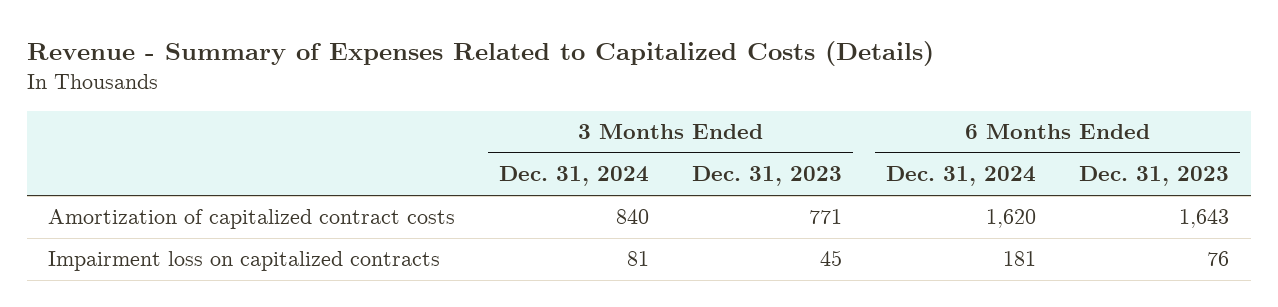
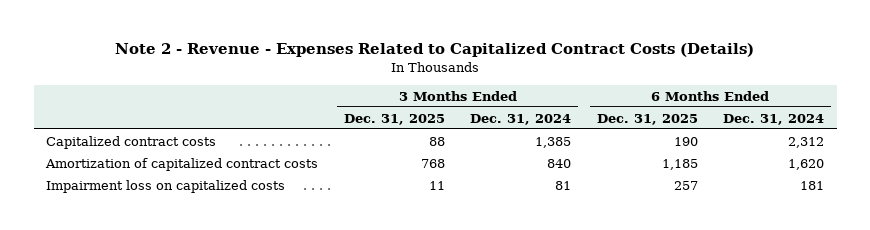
[26,41,934,67] Revenue - Summary of Expenses Related to Capitalized Costs (Details) -> [115,43,755,58] Note 2 - Revenue - Expenses Related to Capitalized Contract Costs (Details)
[692,166,843,187] Dec. 31, 2023 -> none
[1079,166,1230,187] Dec. 31, 2023 -> none
none -> [343,113,445,125] Dec. 31, 2025
none -> [596,113,698,125] Dec. 31, 2025
none -> [46,135,217,149] Capitalized contract costs
[48,251,441,272] Impairment loss on capitalized contracts -> [46,179,286,193] Impairment loss on capitalized costs

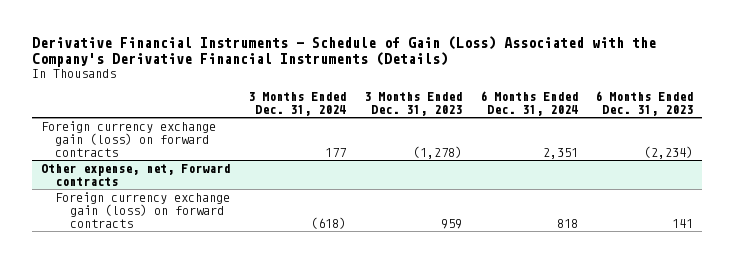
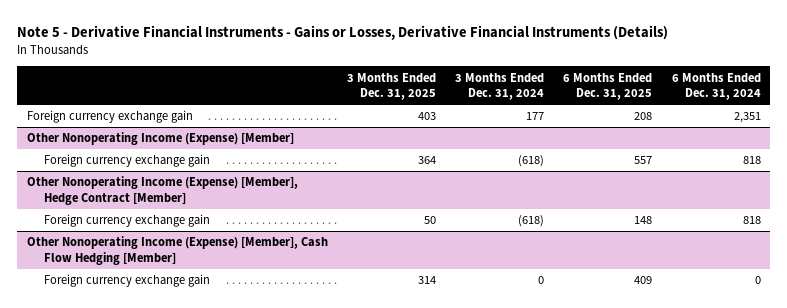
[31,35,656,67] Derivative Financial Instruments - Schedule of Gain (Loss) Associated with the Company's Derivative Financial Instruments (Details) -> [17,24,669,40] Note 5 - Derivative Financial Instruments - Gains or Losses, Derivative Financial Instruments (Details)
[363,91,462,116] 3 Months Ended Dec. 31, 2023 -> none
[595,90,694,116] 6 Months Ended Dec. 31, 2023 -> none
none -> [346,72,436,101] 3 Months Ended Dec. 31, 2025
none -> [563,72,653,101] 6 Months Ended Dec. 31, 2025
[40,163,230,186] Other expense, net, Forward contracts -> none
[40,120,216,158] Foreign currency exchange gain (loss) on forward contracts -> [26,110,193,124] Foreign currency exchange gain
none -> [26,132,294,146] Other Nonoperating Income (Expense) [Member]
[55,191,231,229] Foreign currency exchange gain (loss) on forward contracts -> [44,154,211,168] Foreign currency exchange gain
none -> [26,176,298,205] Other Nonoperating Income (Expense) [Member], Hedge Contract [Member]
none -> [44,214,211,228] Foreign currency exchange gain
none -> [26,236,328,265] Other Nonoperating Income (Expense) [Member], Cash Flow Hedging [Member]
none -> [44,274,211,288] Foreign currency exchange gain

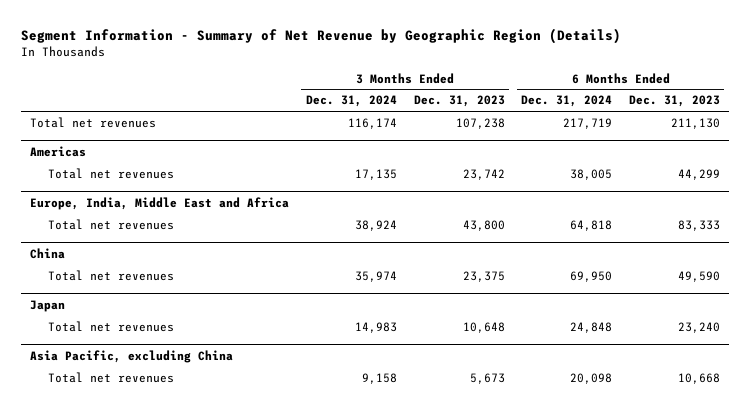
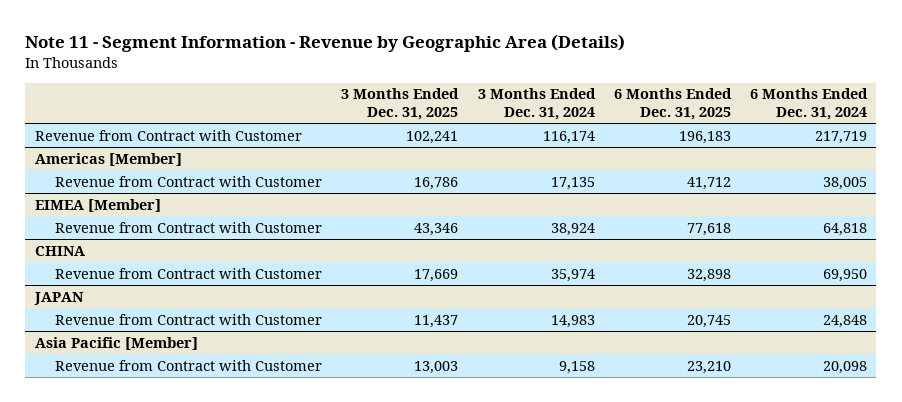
[21,27,622,44] Segment Information - Summary of Net Revenue by Geographic Region (Details) -> [25,34,626,53] Note 11 - Segment Information - Revenue by Geographic Area (Details)
[413,95,505,108] Dec. 31, 2023 -> none
[629,95,721,108] Dec. 31, 2023 -> none
none -> [341,88,460,121] 3 Months Ended Dec. 31, 2025
none -> [613,88,732,121] 6 Months Ended Dec. 31, 2025
[29,196,289,210] Europe, India, Middle East and Africa -> none
[29,349,233,363] Asia Pacific, excluding China -> none
[29,117,156,129] Total net revenues -> [34,129,302,141] Revenue from Contract with Customer
[29,145,86,157] Americas -> [34,152,182,166] Americas [Member]
[47,168,174,180] Total net revenues -> [55,175,323,187] Revenue from Contract with Customer
none -> [34,198,161,212] EIMEA [Member]
[47,219,174,231] Total net revenues -> [55,221,323,233] Revenue from Contract with Customer
[29,247,65,259] China -> [34,245,85,256] CHINA
[47,270,174,282] Total net revenues -> [55,267,323,279] Revenue from Contract with Customer
[29,299,65,312] Japan -> [33,291,84,305] JAPAN
[47,321,174,333] Total net revenues -> [55,313,323,325] Revenue from Contract with Customer
none -> [34,336,198,350] Asia Pacific [Member]
[47,372,174,384] Total net revenues -> [55,359,323,371] Revenue from Contract with Customer

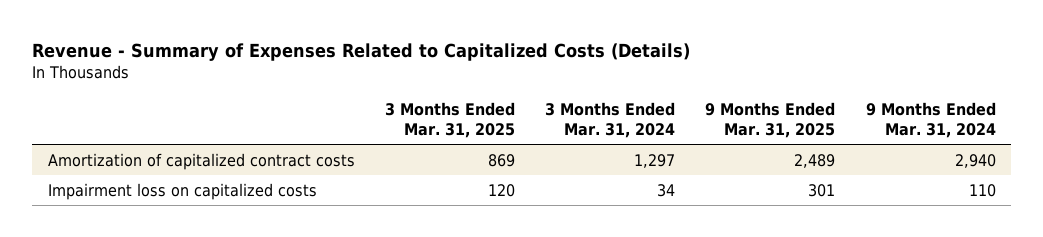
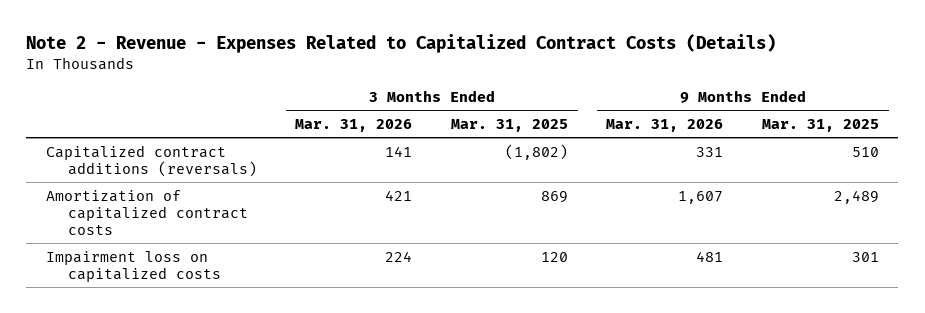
[32,42,691,61] Revenue - Summary of Expenses Related to Capitalized Costs (Details) -> [26,34,777,54] Note 2 - Revenue - Expenses Related to Capitalized Contract Costs (Details)
[545,101,676,139] 3 Months Ended Mar. 31, 2024 -> none
[865,101,996,139] 9 Months Ended Mar. 31, 2024 -> none
none -> [295,118,413,132] Mar. 31, 2026
none -> [606,118,724,132] Mar. 31, 2026
none -> [45,144,257,177] Capitalized contract additions (reversals)

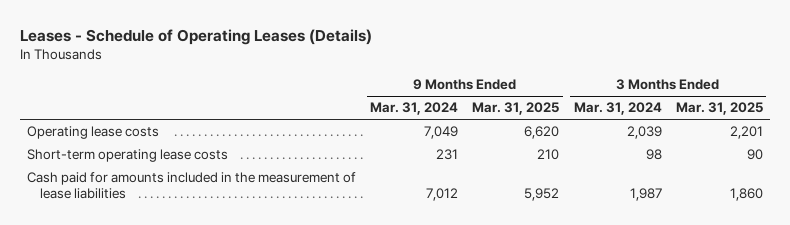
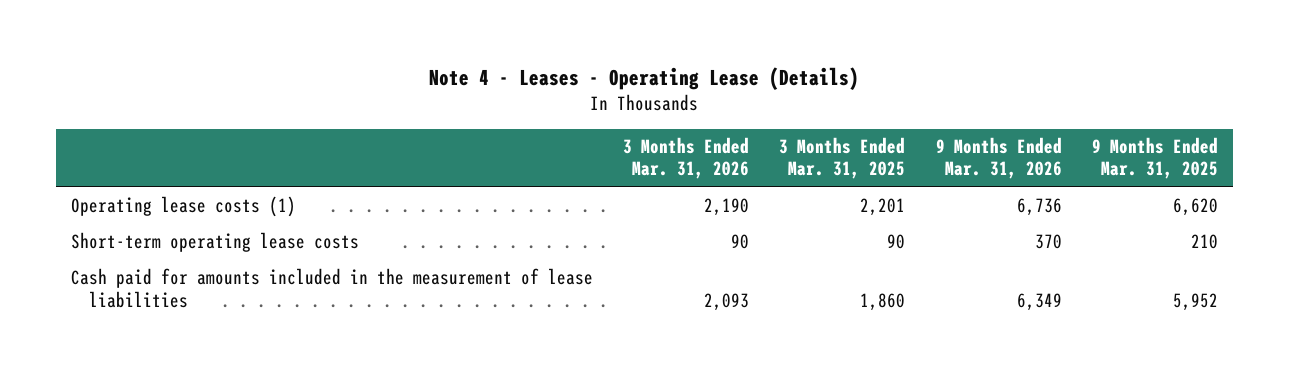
[19,28,372,45] Leases - Schedule of Operating Leases (Details) -> [429,66,860,90] Note 4 - Leases - Operating Lease (Details)
[370,102,459,116] Mar. 31, 2024 -> none
[573,102,662,116] Mar. 31, 2024 -> none
none -> [623,137,750,180] 3 Months Ended Mar. 31, 2026
none -> [935,137,1062,180] 9 Months Ended Mar. 31, 2026
[26,126,159,140] Operating lease costs -> [70,196,296,218] Operating lease costs (1)

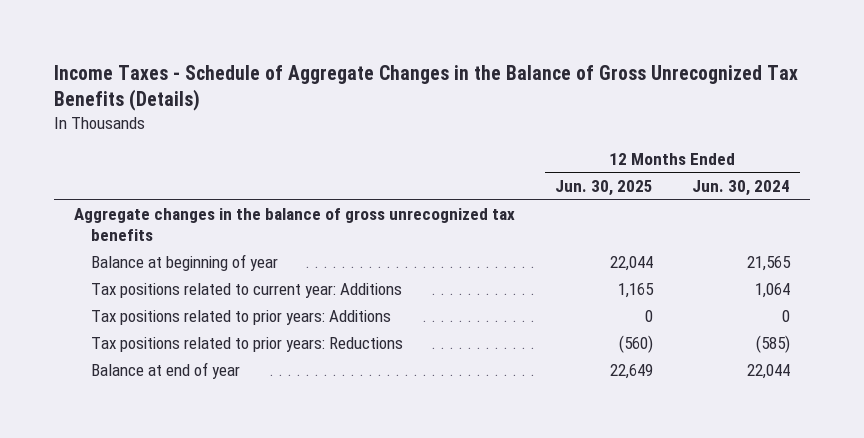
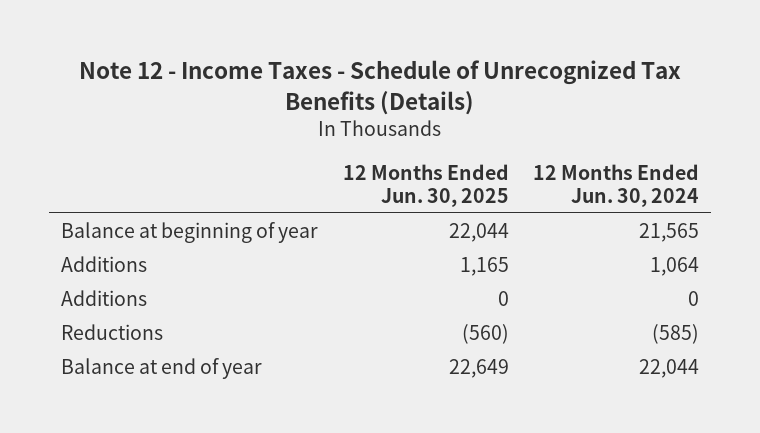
[53,64,798,111] Income Taxes - Schedule of Aggregate Changes in the Balance of Gross Unrecognized Tax Benefits (Details) -> [79,60,682,115] Note 12 - Income Taxes - Schedule of Unrecognized Tax Benefits (Details)
[73,208,515,242] Aggregate changes in the balance of gross unrecognized tax benefits -> none
[91,283,403,299] Tax positions related to current year: Additions -> [61,256,148,273] Additions
[91,310,392,326] Tax positions related to prior years: Additions -> [61,290,148,307] Additions
[91,337,404,353] Tax positions related to prior years: Reductions -> [61,324,164,341] Reductions

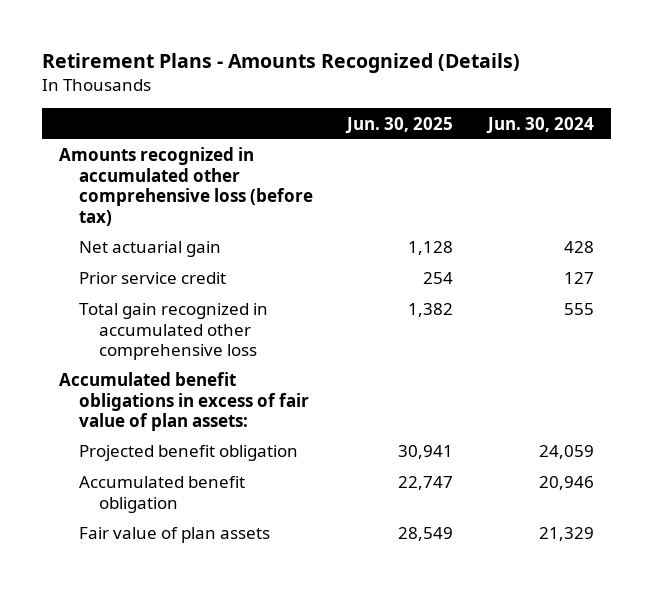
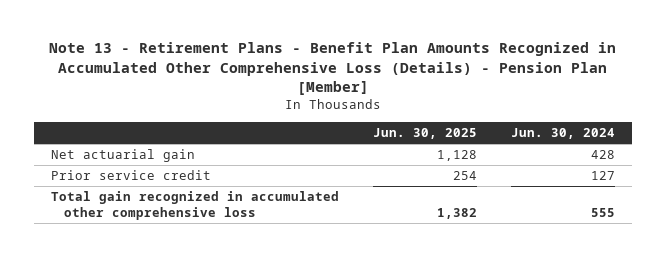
[42,53,521,74] Retirement Plans - Amounts Recognized (Details) -> [48,42,616,96] Note 13 - Retirement Plans - Benefit Plan Amounts Recognized in Accumulated Other Comprehensive Loss (Details) - Pension Plan [Member]
[59,147,314,226] Amounts recognized in accumulated other comprehensive loss (before tax) -> none
[59,372,310,432] Accumulated benefit obligations in excess of fair value of plan assets: -> none
[79,445,299,462] Projected benefit obligation -> none
[79,476,246,513] Accumulated benefit obligation -> none
[79,527,271,544] Fair value of plan assets -> none

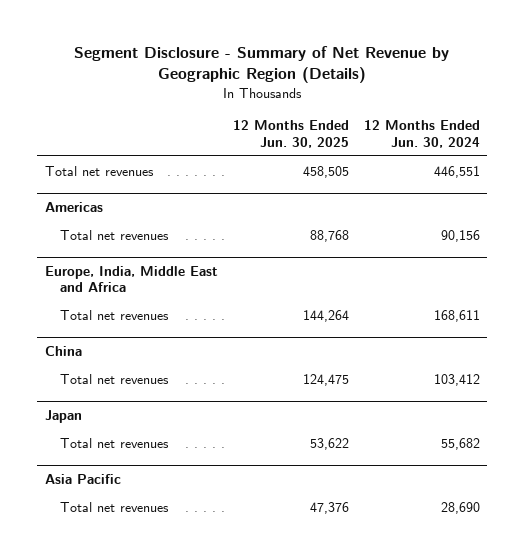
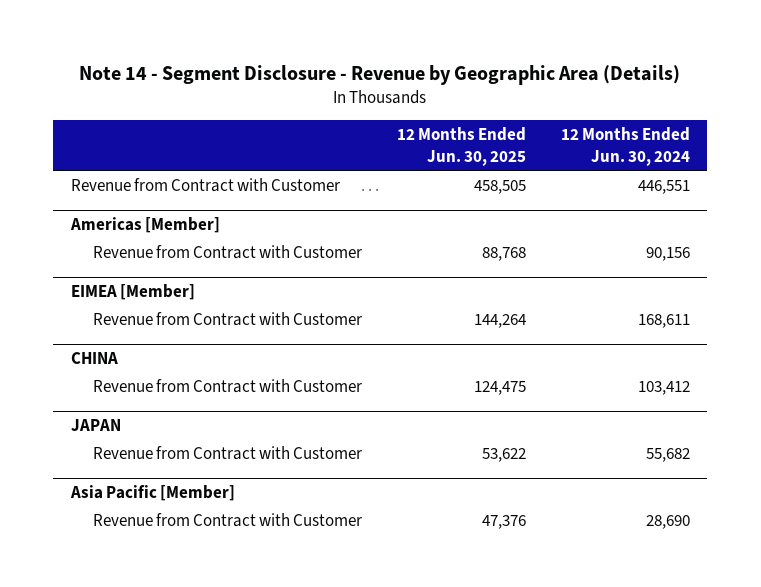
[74,46,450,84] Segment Disclosure - Summary of Net Revenue by Geographic Region (Details) -> [79,64,681,85] Note 14 - Segment Disclosure - Revenue by Geographic Area (Details)
[44,265,218,293] Europe, India, Middle East and Africa -> none
[44,165,154,176] Total net revenues -> [70,177,340,192] Revenue from Contract with Customer
[44,201,103,212] Americas -> [69,216,220,233] Americas [Member]
[59,229,169,240] Total net revenues -> [92,244,362,259] Revenue from Contract with Customer
none -> [70,283,195,300] EIMEA [Member]
[59,309,169,320] Total net revenues -> [92,311,362,326] Revenue from Contract with Customer
[44,345,82,356] China -> [70,351,118,364] CHINA
[59,373,169,384] Total net revenues -> [92,378,362,393] Revenue from Contract with Customer
[44,409,82,423] Japan -> [70,418,121,431] JAPAN
[59,437,169,448] Total net revenues -> [92,445,362,460] Revenue from Contract with Customer
[44,473,121,484] Asia Pacific -> [69,484,235,501] Asia Pacific [Member]
[59,501,169,512] Total net revenues -> [92,512,362,527] Revenue from Contract with Customer

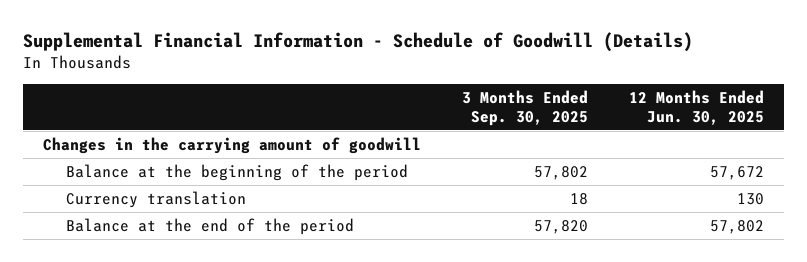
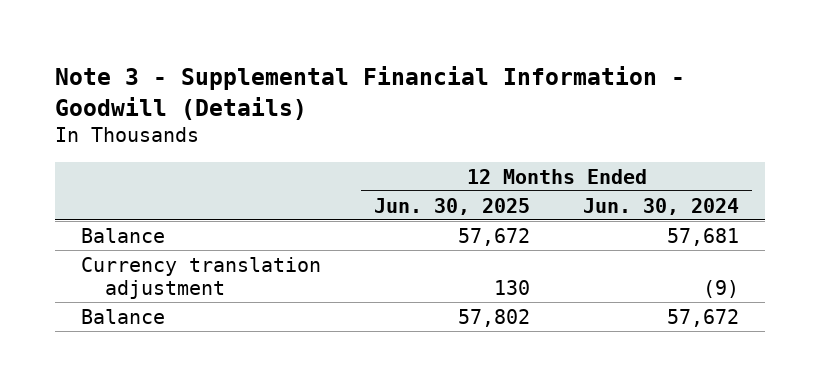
[22,32,693,53] Supplemental Financial Information - Schedule of Goodwill (Details) -> [54,66,685,120] Note 3 - Supplemental Financial Information - Goodwill (Details)
[462,90,589,126] 3 Months Ended Sep. 30, 2025 -> none
none -> [582,197,739,215] Jun. 30, 2024
[43,137,422,155] Changes in the carrying amount of goodwill -> none
[66,164,409,182] Balance at the beginning of the period -> [81,227,166,243] Balance
[66,191,247,209] Currency translation -> [81,256,322,299] Currency translation adjustment
[66,218,355,236] Balance at the end of the period -> [81,308,166,324] Balance

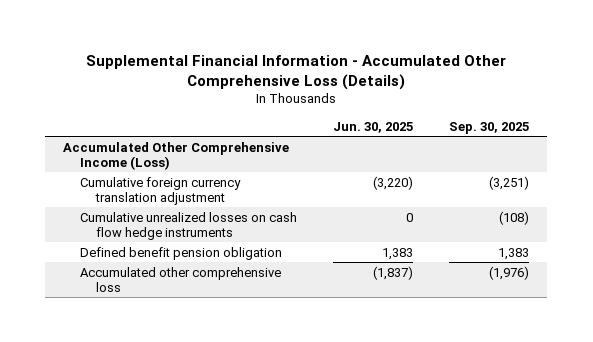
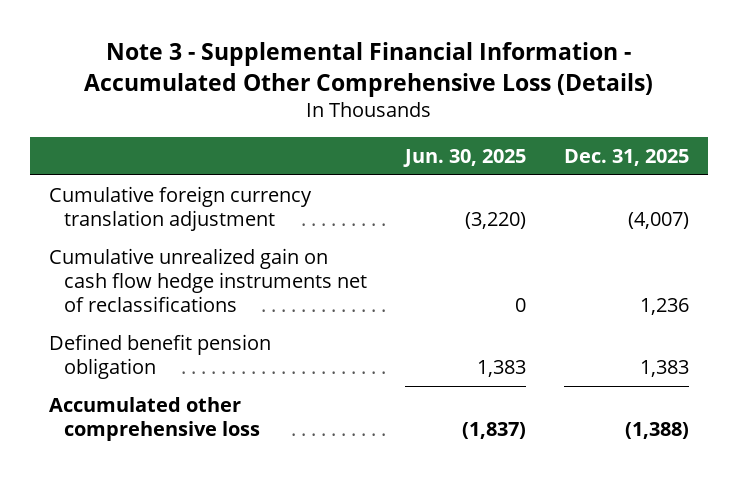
[86,54,507,90] Supplemental Financial Information - Accumulated Other Comprehensive Loss (Details) -> [83,42,653,97] Note 3 - Supplemental Financial Information - Accumulated Other Comprehensive Loss (Details)
[449,121,530,134] Sep. 30, 2025 -> none
none -> [563,148,689,166] Dec. 31, 2025
[63,141,290,170] Accumulated Other Comprehensive Income (Loss) -> none
[79,211,297,240] Cumulative unrealized losses on cash flow hedge instruments -> [48,247,368,313] Cumulative unrealized gain on cash flow hedge instruments net of reclassifications

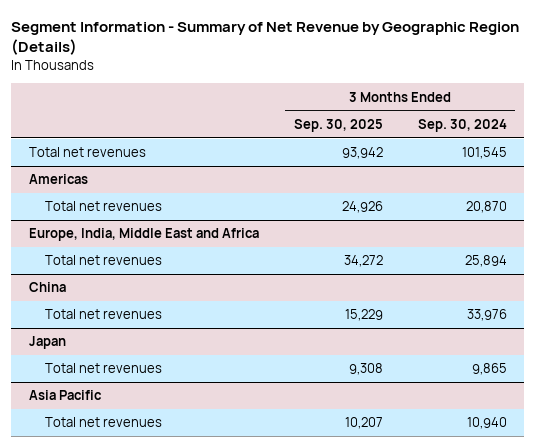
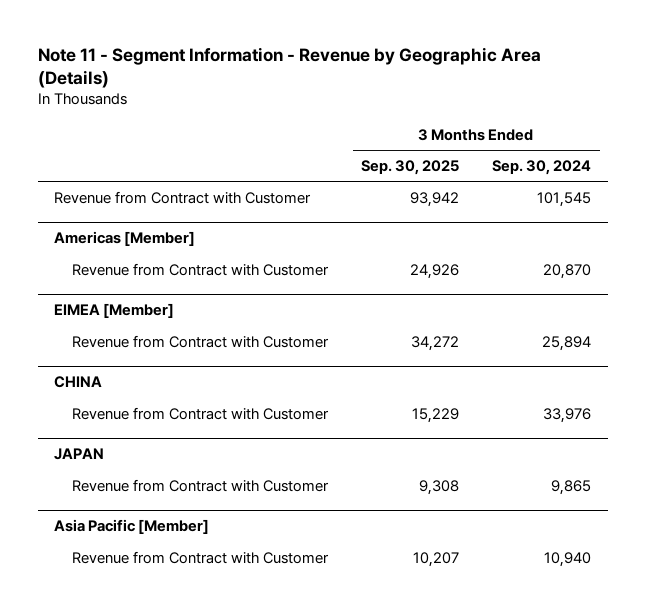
[11,21,520,56] Segment Information - Summary of Net Revenue by Geographic Region (Details) -> [37,46,541,89] Note 11 - Segment Information - Revenue by Geographic Area (Details)
[28,228,259,242] Europe, India, Middle East and Africa -> none
[28,147,146,158] Total net revenues -> [54,190,312,204] Revenue from Contract with Customer
[28,174,88,185] Americas -> [54,231,196,247] Americas [Member]
[45,201,163,212] Total net revenues -> [72,262,330,276] Revenue from Contract with Customer
none -> [54,303,175,319] EIMEA [Member]
[45,255,163,266] Total net revenues -> [72,334,330,348] Revenue from Contract with Customer
[28,282,66,293] China -> [54,376,103,389] CHINA
[45,309,163,320] Total net revenues -> [72,406,330,420] Revenue from Contract with Customer
[28,336,66,350] Japan -> [54,448,105,461] JAPAN
[45,363,163,374] Total net revenues -> [72,478,330,492] Revenue from Contract with Customer
[28,390,102,401] Asia Pacific -> [54,519,210,535] Asia Pacific [Member]
[45,417,163,428] Total net revenues -> [72,550,330,564] Revenue from Contract with Customer

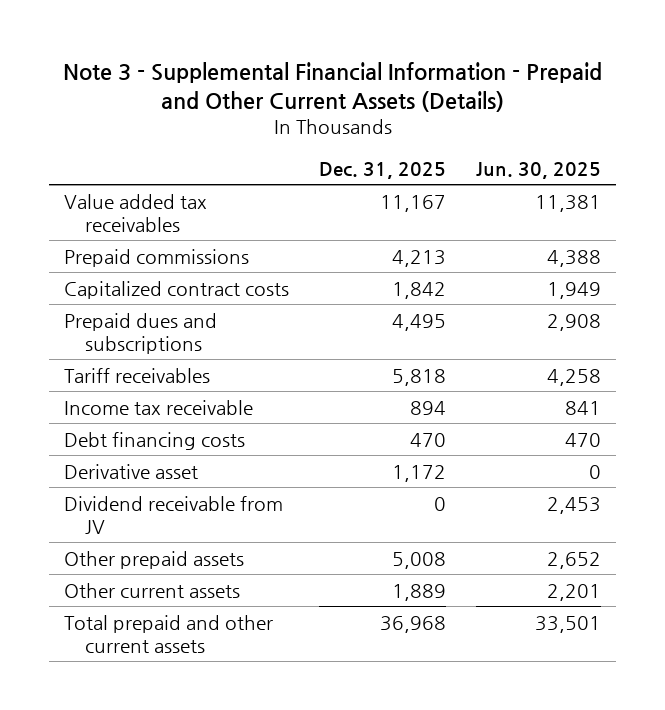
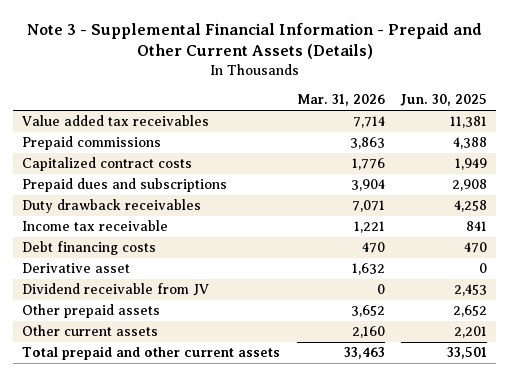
[319,161,447,179] Dec. 31, 2025 -> none
none -> [296,94,385,107] Mar. 31, 2026
[64,367,211,383] Tariff receivables -> [21,199,201,214] Duty drawback receivables

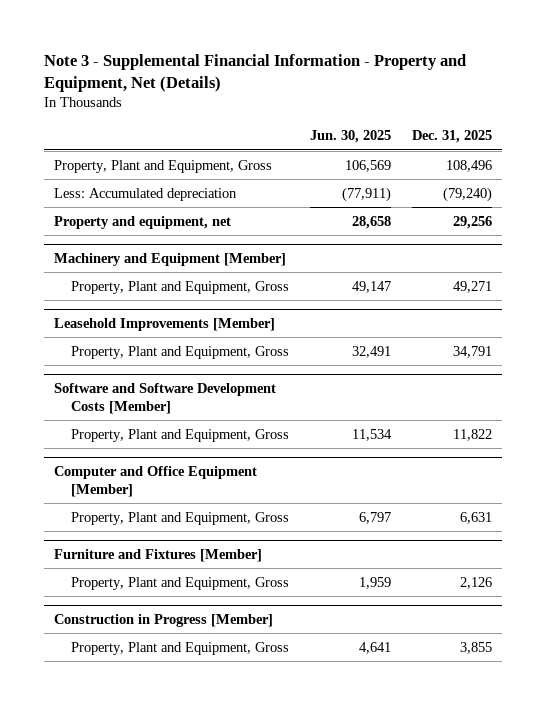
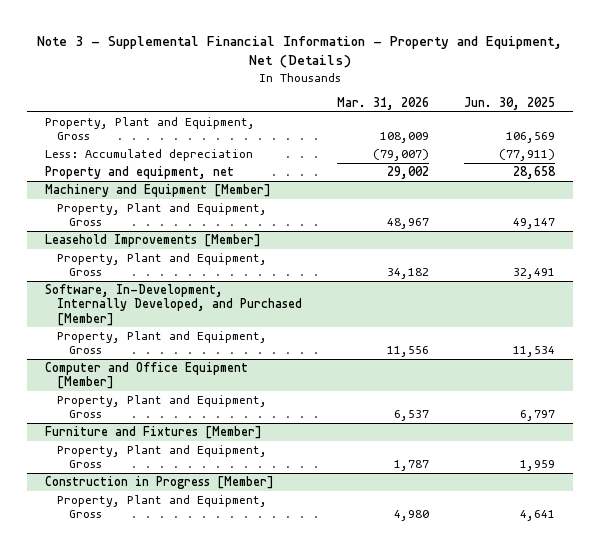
[412,130,493,144] Dec. 31, 2025 -> none
none -> [337,97,430,111] Mar. 31, 2026
[54,382,277,414] Software and Software Development Costs [Member] -> [44,284,302,326] Software, In-Development, Internally Developed, and Purchased [Member]

